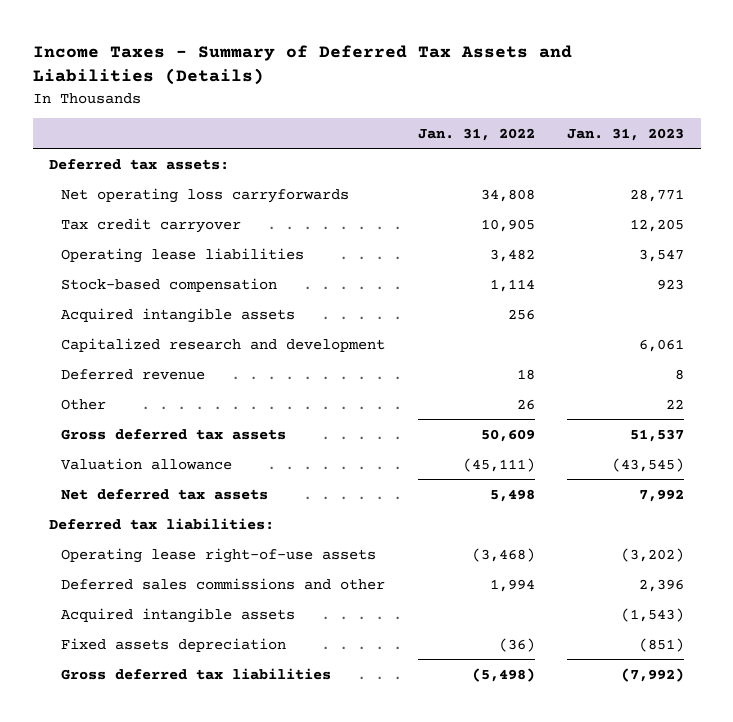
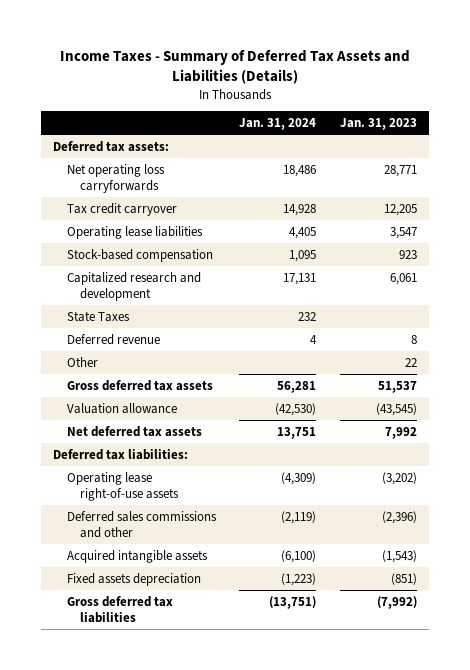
[417,127,535,141] Jan. 31, 2022 -> none
none -> [239,118,317,131] Jan. 31, 2024
[61,307,296,323] Acquired intangible assets -> none
none -> [66,310,130,322] State Taxes
[639,578,685,592] 2,396 -> [381,510,417,524] (2,396)

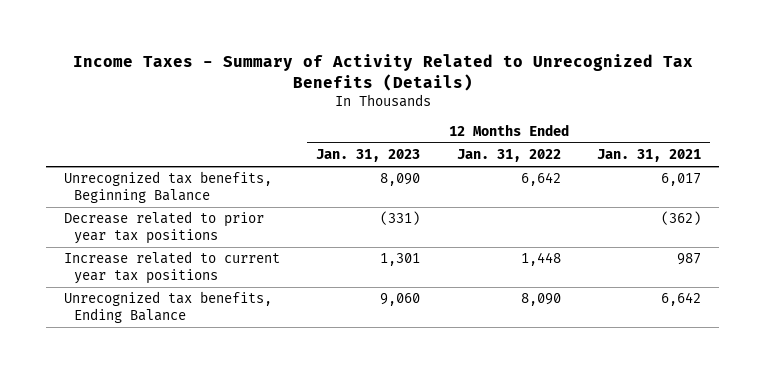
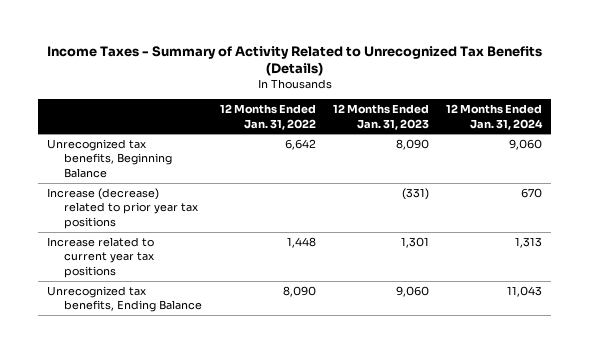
[597,149,702,163] Jan. 31, 2021 -> none
none -> [446,104,544,130] 12 Months Ended Jan. 31, 2024
[63,211,264,245] Decrease related to prior year tax positions -> [46,187,199,229] Increase (decrease) related to prior year tax positions

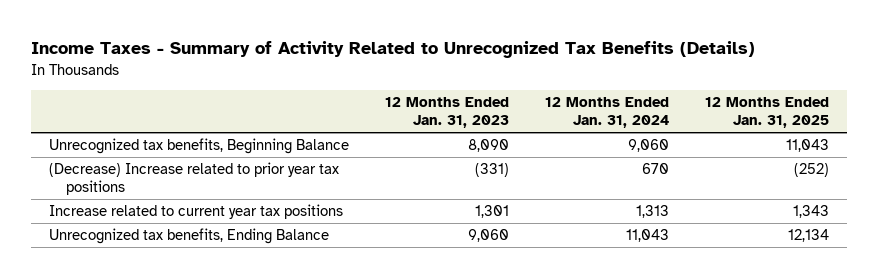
[219,104,316,130] 12 Months Ended Jan. 31, 2022 -> none
none -> [705,97,830,129] 12 Months Ended Jan. 31, 2025
[46,187,199,229] Increase (decrease) related to prior year tax positions -> [48,162,339,196] (Decrease) Increase related to prior year tax positions

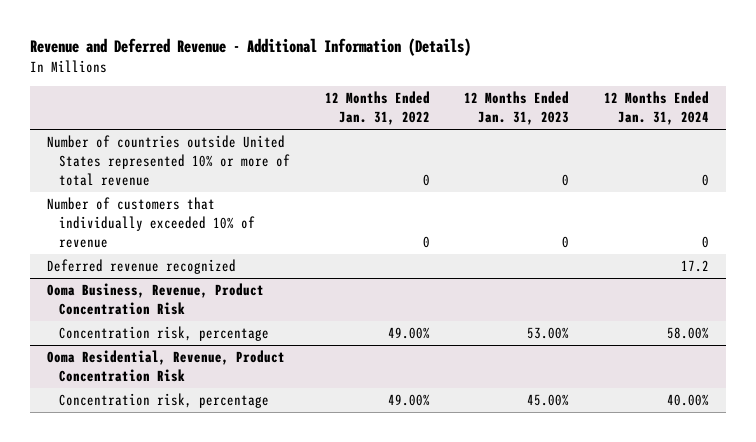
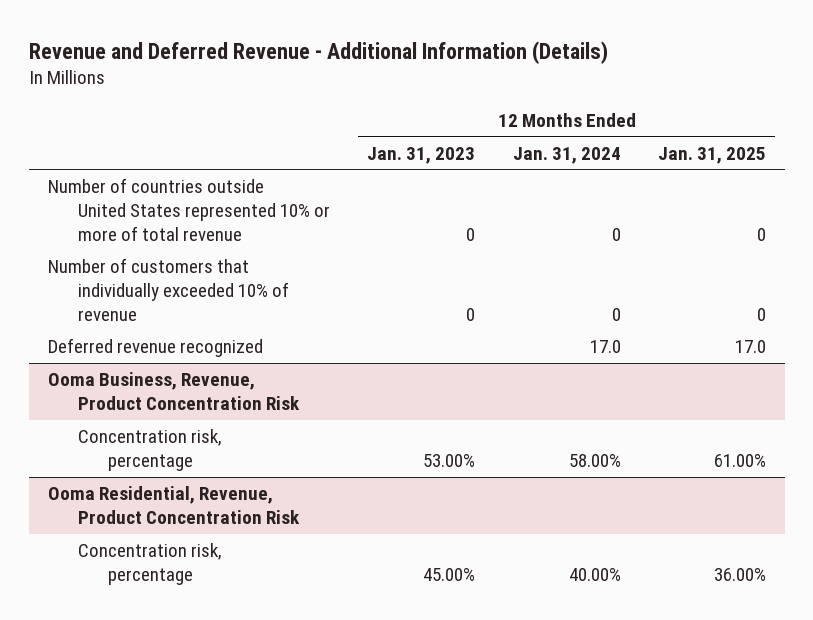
[324,91,430,125] 12 Months Ended Jan. 31, 2022 -> none
none -> [657,146,766,164] Jan. 31, 2025
[680,260,709,273] 17.2 -> [589,340,621,354] 17.0

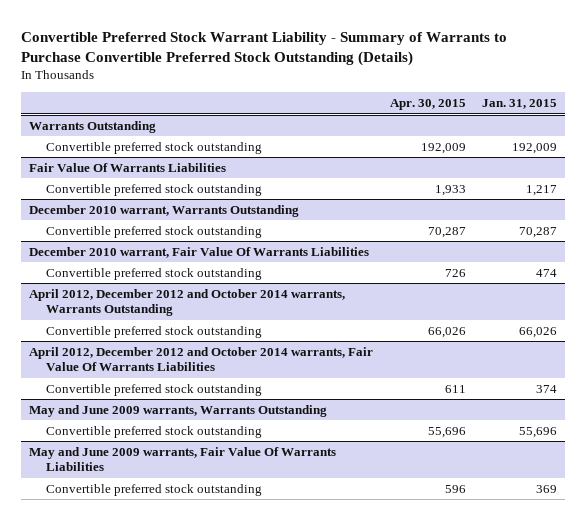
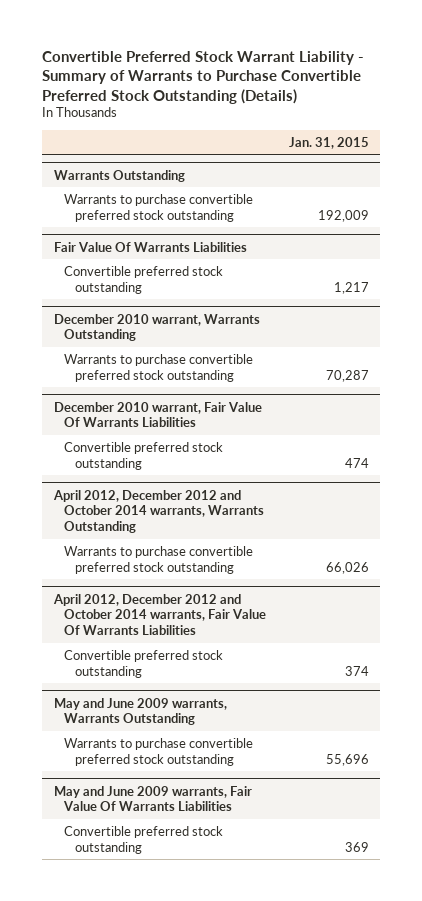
[389,99,466,111] Apr. 30, 2015 -> none
[45,141,262,154] Convertible preferred stock outstanding -> [64,193,254,222] Warrants to purchase convertible preferred stock outstanding
[45,225,262,238] Convertible preferred stock outstanding -> [64,353,254,382] Warrants to purchase convertible preferred stock outstanding
[45,325,262,338] Convertible preferred stock outstanding -> [64,545,254,574] Warrants to purchase convertible preferred stock outstanding
[45,425,262,438] Convertible preferred stock outstanding -> [64,737,254,766] Warrants to purchase convertible preferred stock outstanding

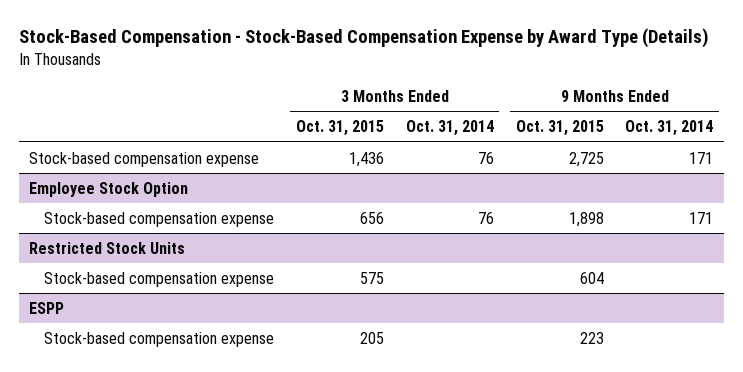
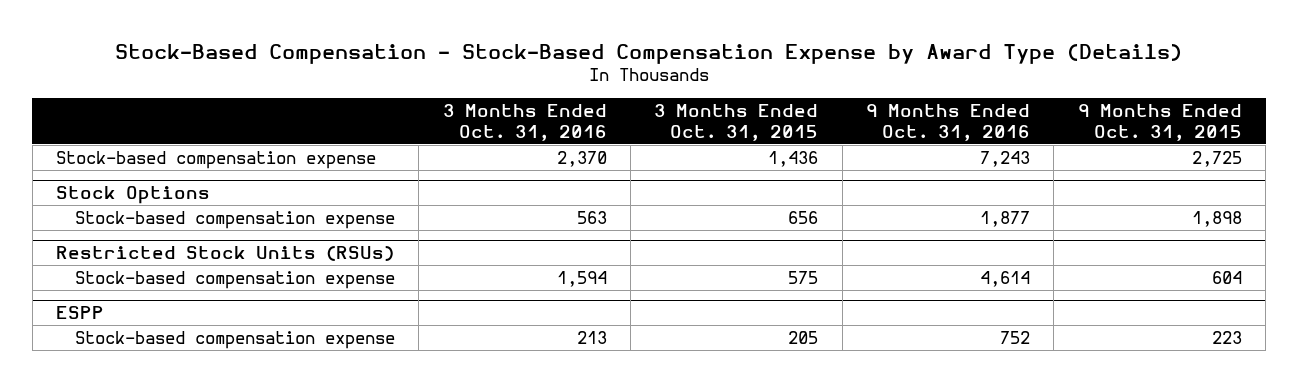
[405,120,494,137] Oct. 31, 2014 -> none
[625,120,714,137] Oct. 31, 2014 -> none
none -> [442,104,607,141] 3 Months Ended Oct. 31, 2016
none -> [866,104,1031,141] 9 Months Ended Oct. 31, 2016
[29,181,189,197] Employee Stock Option -> [56,186,211,205] Stock Options
[29,241,186,254] Restricted Stock Units -> [56,246,395,262] Restricted Stock Units (RSUs)

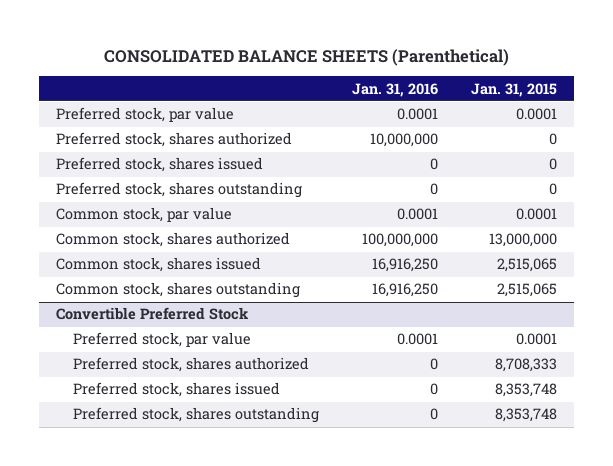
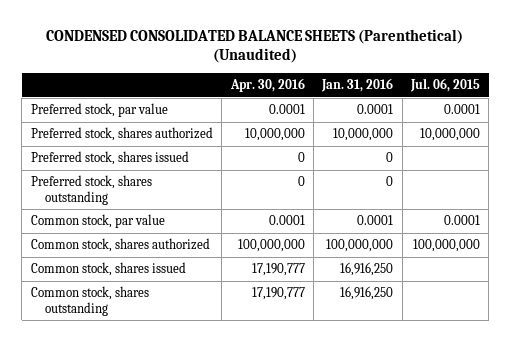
[103,48,509,66] CONSOLIDATED BALANCE SHEETS (Parenthetical) -> [46,29,464,64] CONDENSED CONSOLIDATED BALANCE SHEETS (Parenthetical) (Unaudited)
[471,82,558,97] Jan. 31, 2015 -> none
none -> [229,78,305,93] Apr. 30, 2016
none -> [409,78,480,93] Jul. 06, 2015
[55,307,249,321] Convertible Preferred Stock -> none
[72,332,251,348] Preferred stock, par value -> none
[72,357,309,373] Preferred stock, shares authorized -> none
[72,382,280,398] Preferred stock, shares issued -> none
[72,407,319,424] Preferred stock, shares outstanding -> none

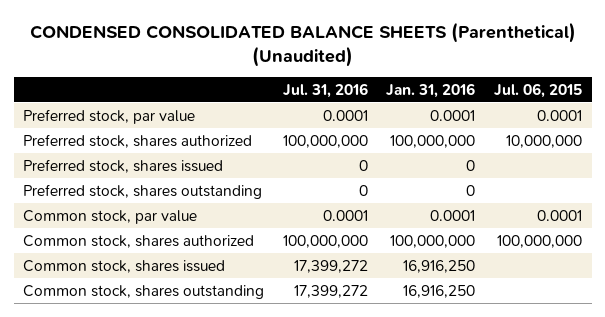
[229,78,305,93] Apr. 30, 2016 -> none
none -> [282,82,368,98] Jul. 31, 2016
[333,128,394,142] 10,000,000 -> [390,134,476,148] 100,000,000

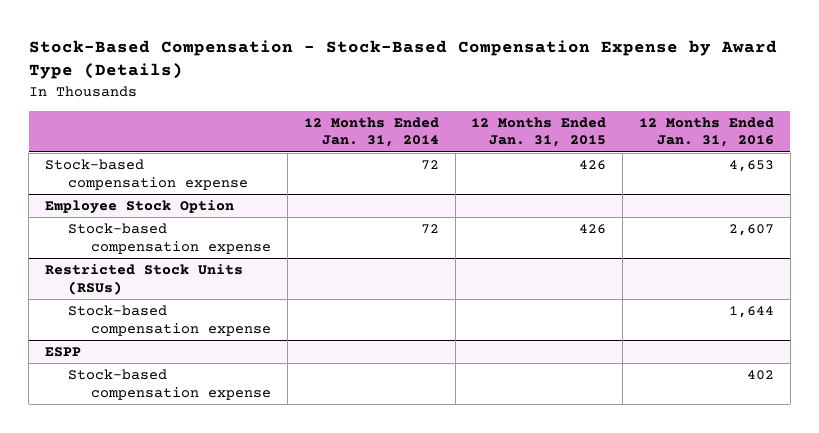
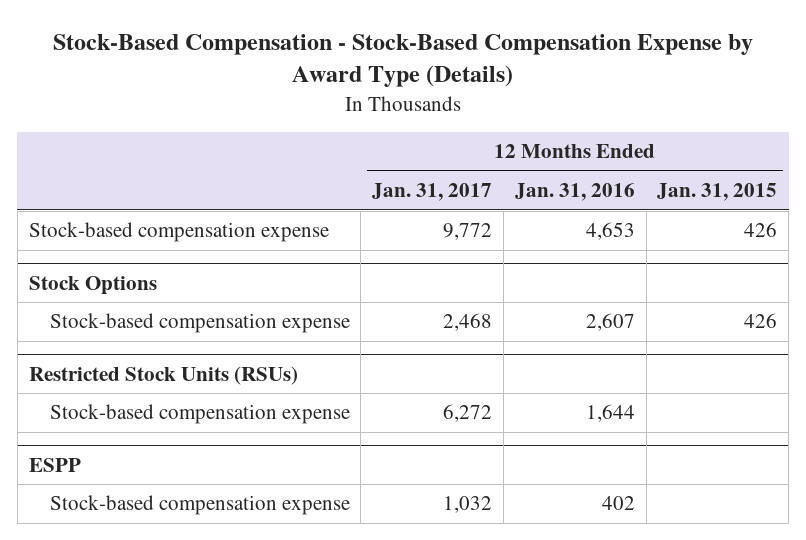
[303,116,439,148] 12 Months Ended Jan. 31, 2014 -> none
none -> [372,183,493,202] Jan. 31, 2017
[44,200,234,215] Employee Stock Option -> [28,275,157,295] Stock Options

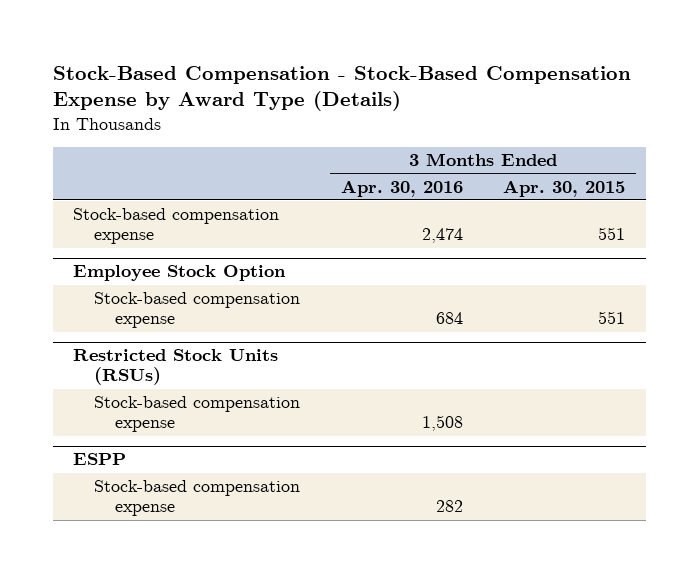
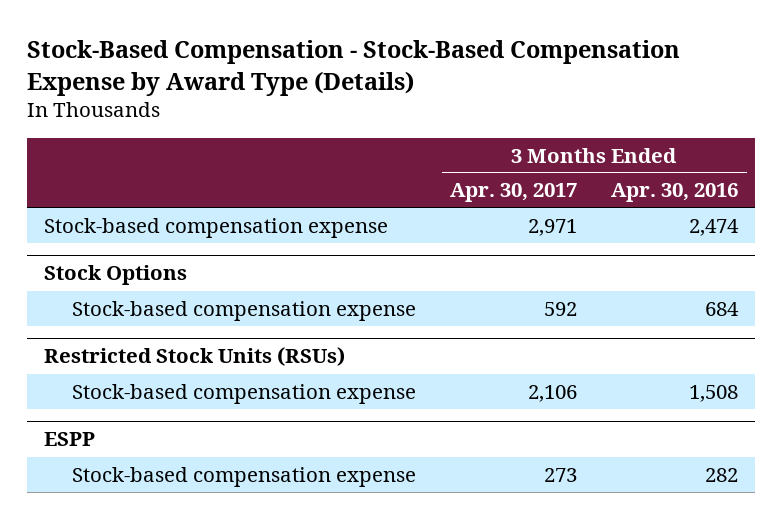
[503,179,626,197] Apr. 30, 2015 -> none
none -> [450,183,578,203] Apr. 30, 2017
[73,265,287,282] Employee Stock Option -> [43,265,187,286] Stock Options

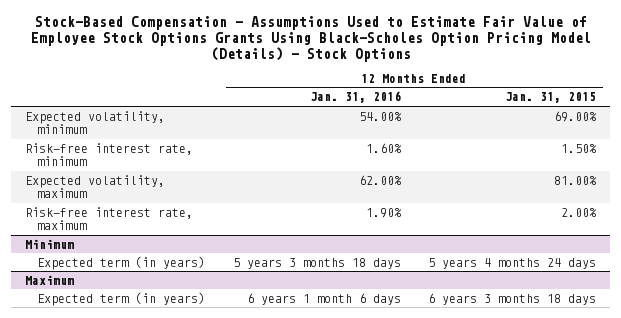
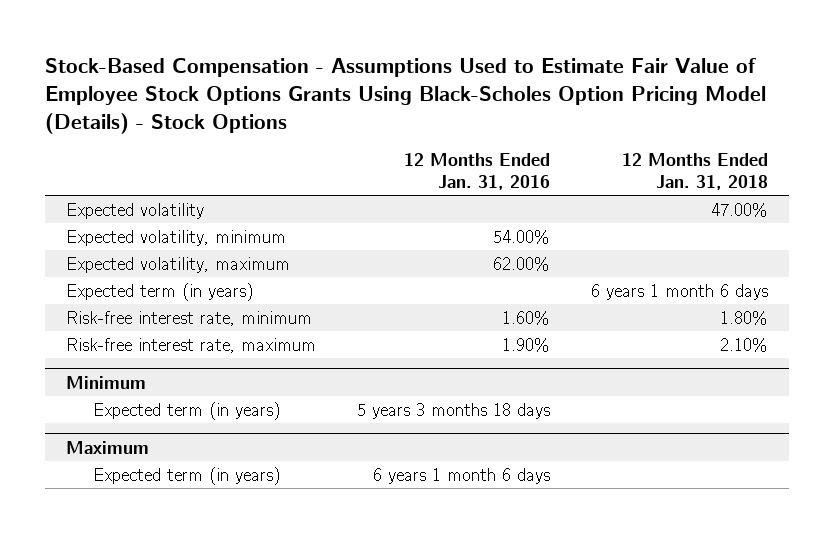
[505,92,597,104] Jan. 31, 2015 -> none
none -> [622,153,769,190] 12 Months Ended Jan. 31, 2018
none -> [65,202,204,219] Expected volatility
none -> [65,282,253,301] Expected term (in years)
[24,142,193,166] Risk-free interest rate, minimum -> [65,310,312,326] Risk-free interest rate, minimum

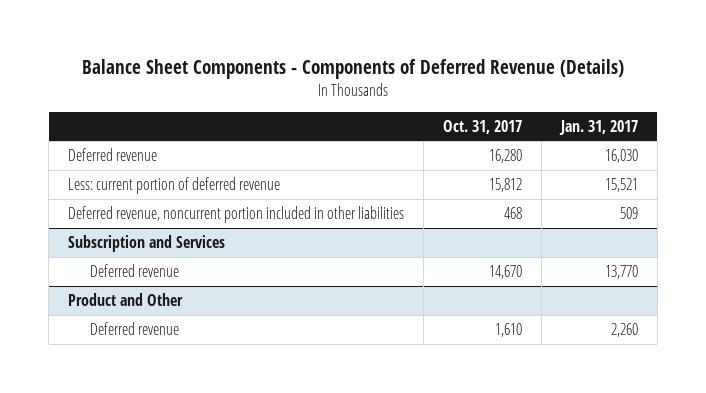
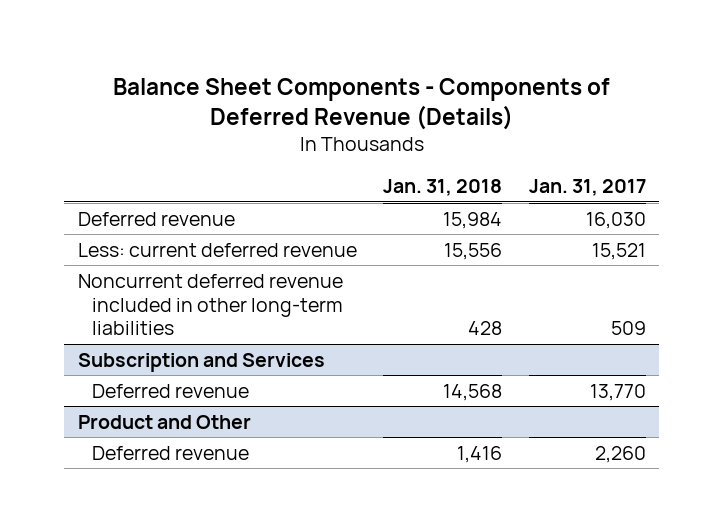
[443,119,523,134] Oct. 31, 2017 -> none
none -> [383,179,503,197] Jan. 31, 2018
[68,176,281,194] Less: current portion of deferred revenue -> [77,242,357,257] Less: current deferred revenue
[68,205,405,223] Deferred revenue, noncurrent portion included in other liabilities -> [77,273,344,336] Noncurrent deferred revenue included in other long-term liabilities

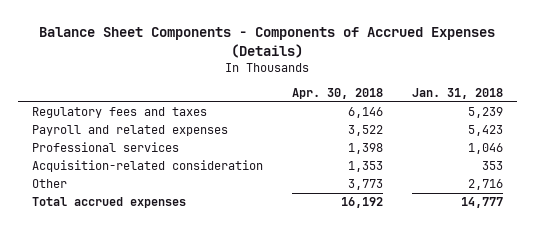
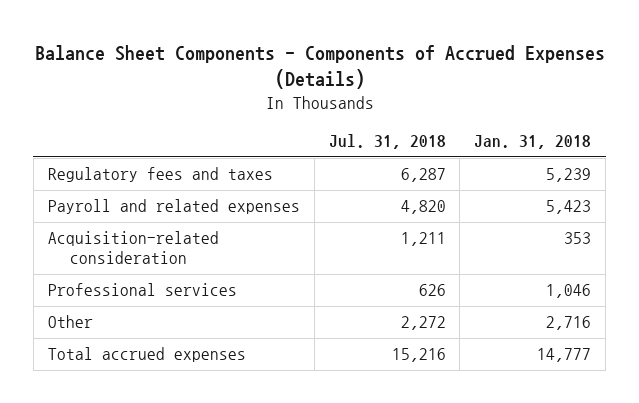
[291,88,383,100] Apr. 30, 2018 -> none
none -> [328,134,446,150] Jul. 31, 2018
[32,142,180,153] Professional services -> [47,283,237,297] Professional services

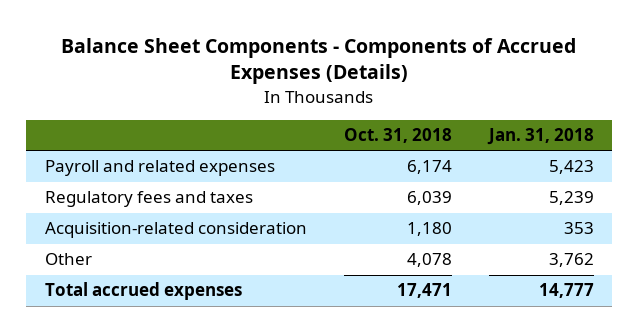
[328,134,446,150] Jul. 31, 2018 -> none
none -> [343,128,452,144] Oct. 31, 2018
[47,167,273,183] Regulatory fees and taxes -> [44,191,253,208] Regulatory fees and taxes
[47,283,237,297] Professional services -> none
[546,316,592,331] 2,716 -> [548,253,594,268] 3,762

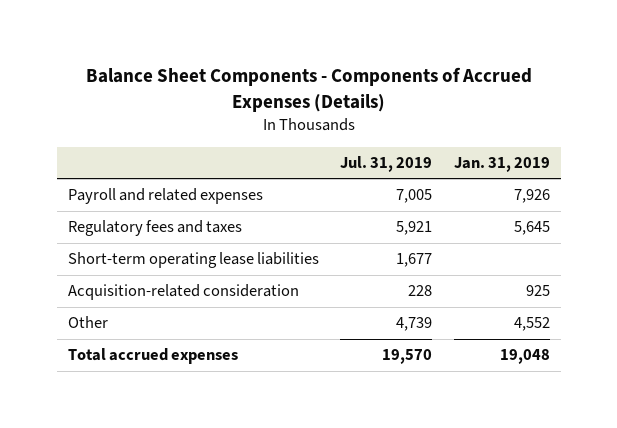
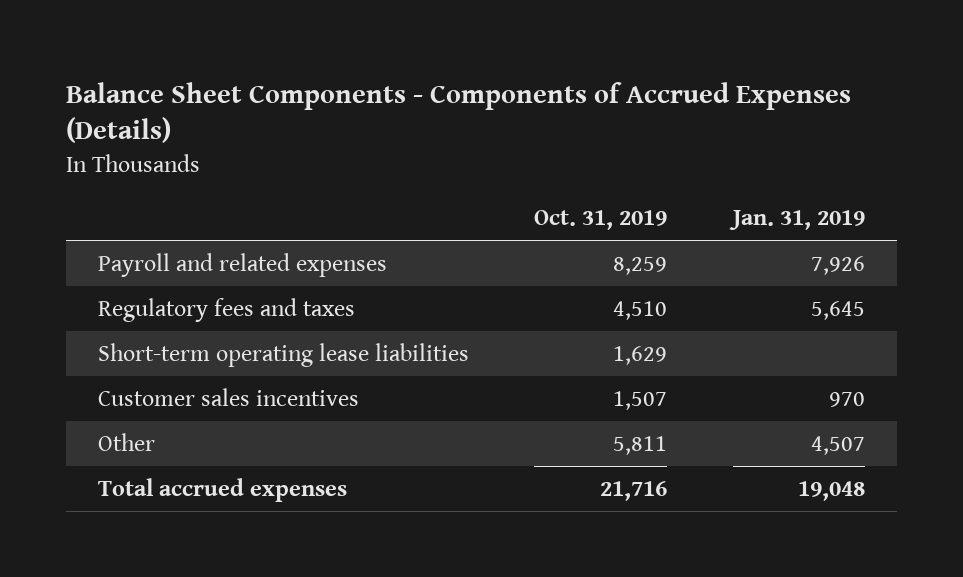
[340,156,433,173] Jul. 31, 2019 -> none
none -> [534,210,668,231] Oct. 31, 2019
[67,284,299,301] Acquisition-related consideration -> none
none -> [98,387,360,406] Customer sales incentives
[513,317,550,332] 4,552 -> [810,435,865,455] 4,507

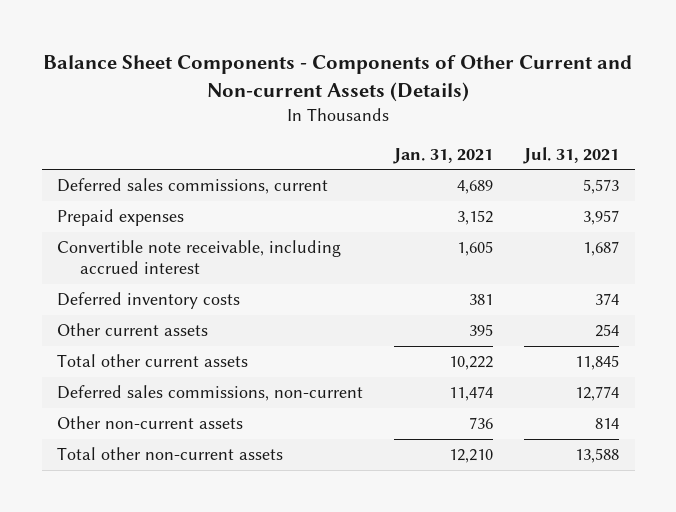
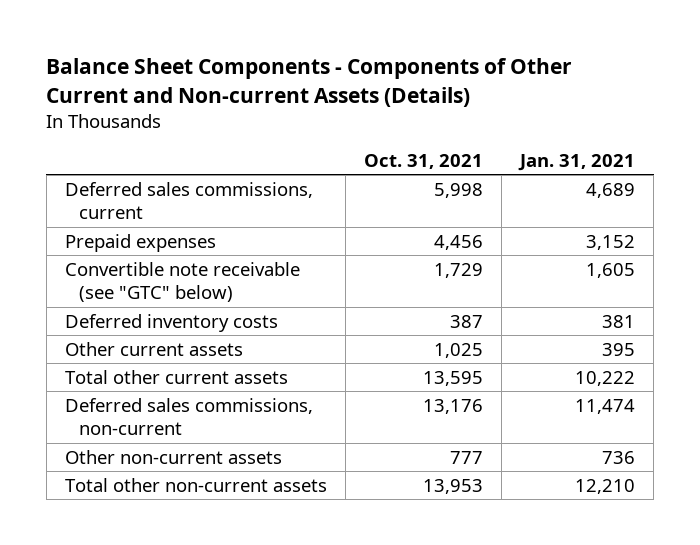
[523,146,620,164] Jul. 31, 2021 -> none
none -> [363,153,483,169] Oct. 31, 2021
[57,240,342,275] Convertible note receivable, including accrued interest -> [64,261,300,303] Convertible note receivable (see "GTC" below)

